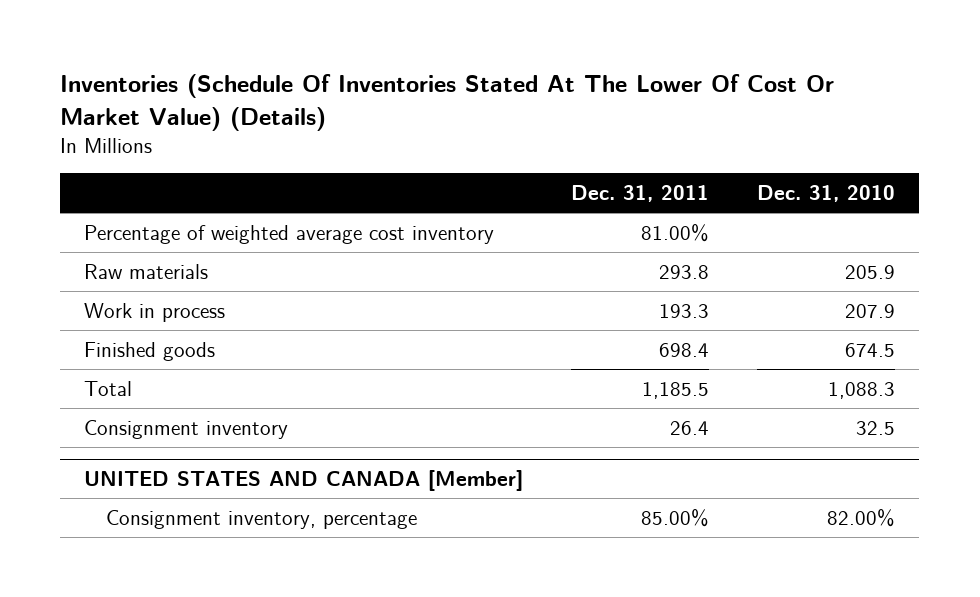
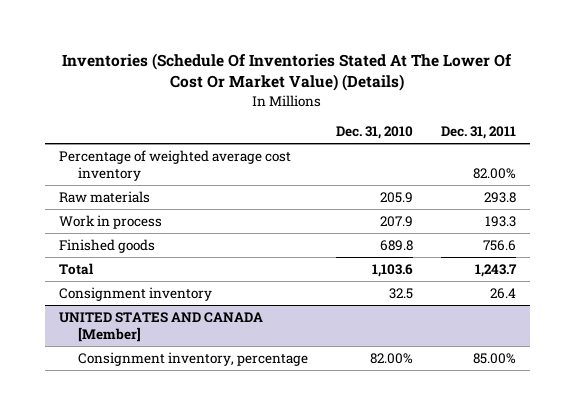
[641,223,710,242] 81.00% -> [473,167,517,179] 82.00%
[659,342,710,357] 698.4 -> [483,239,517,251] 756.6
[845,342,896,357] 674.5 -> [379,239,413,251] 689.8
[642,381,710,399] 1,185.5 -> [475,263,518,277] 1,243.7
[828,381,896,399] 1,088.3 -> [371,263,413,277] 1,103.6

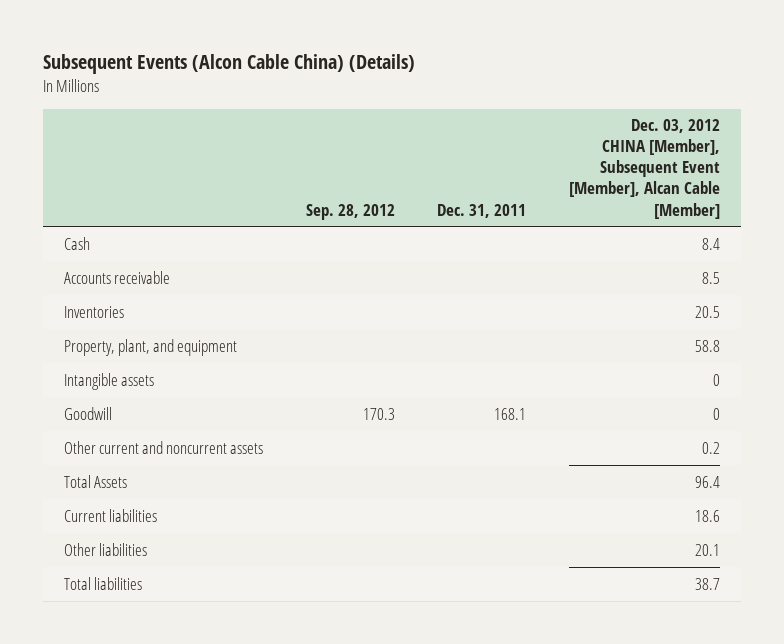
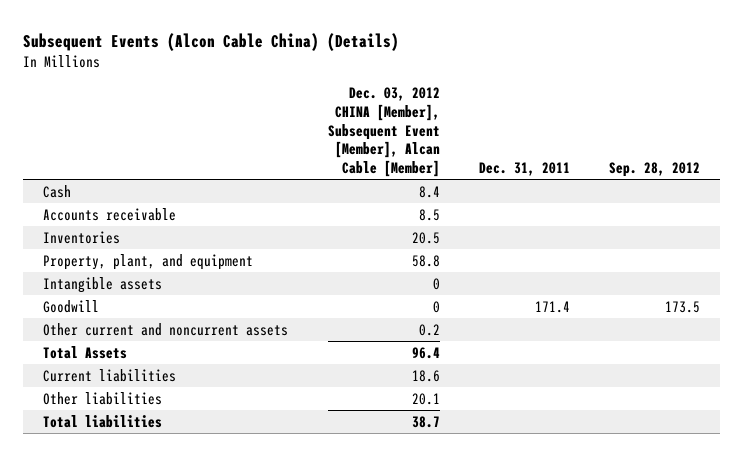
[362,407,395,420] 170.3 -> [665,300,701,313] 173.5
[494,407,527,420] 168.1 -> [534,300,570,313] 171.4

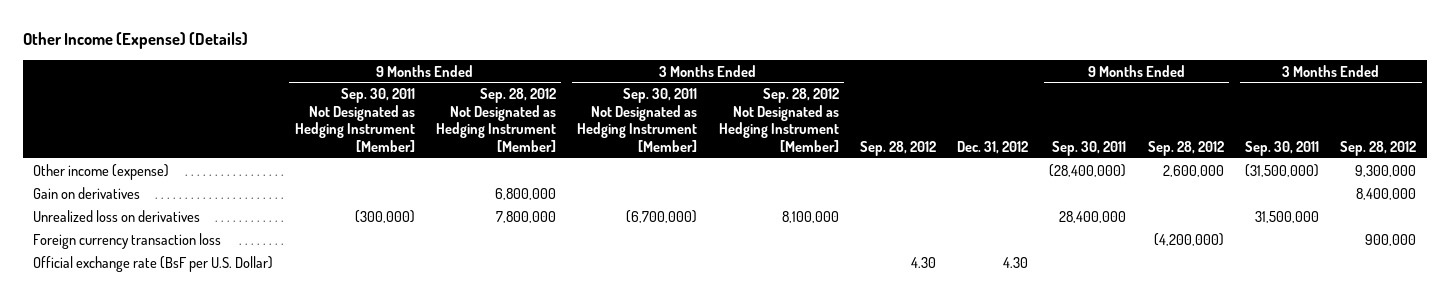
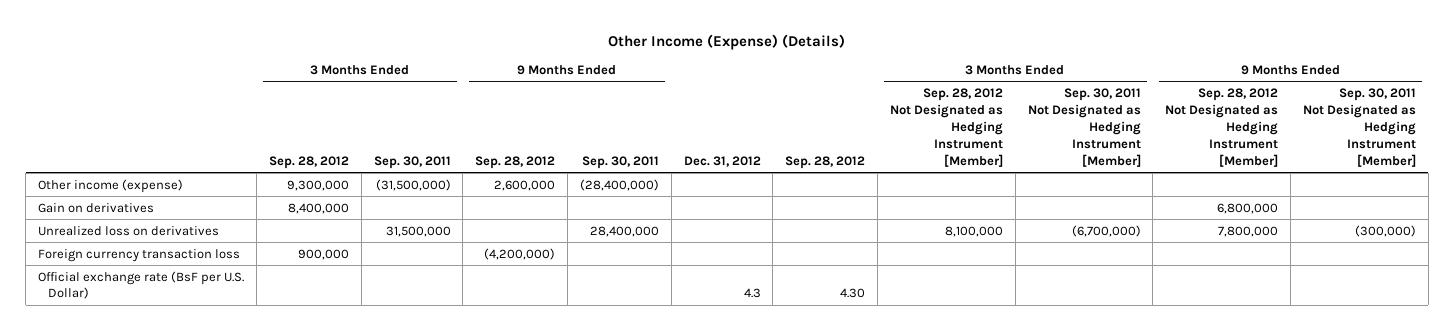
[1003,256,1029,268] 4.30 -> [743,288,761,299] 4.3

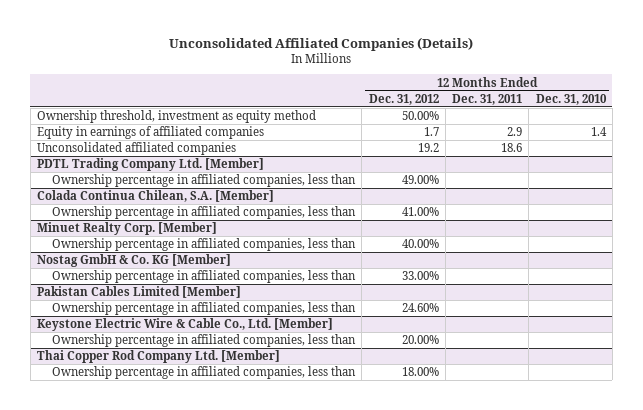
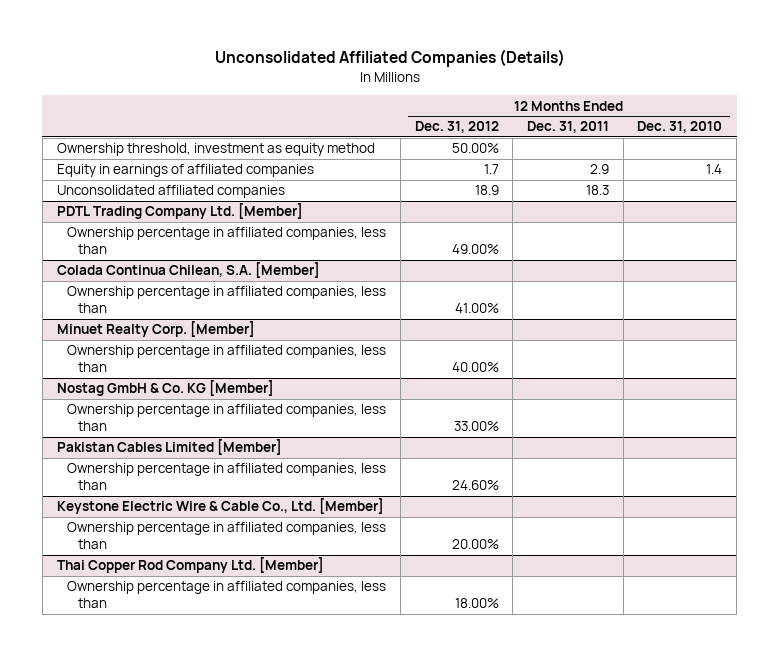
[417,143,439,153] 19.2 -> [474,185,499,196] 18.9
[501,143,523,153] 18.6 -> [586,185,610,196] 18.3

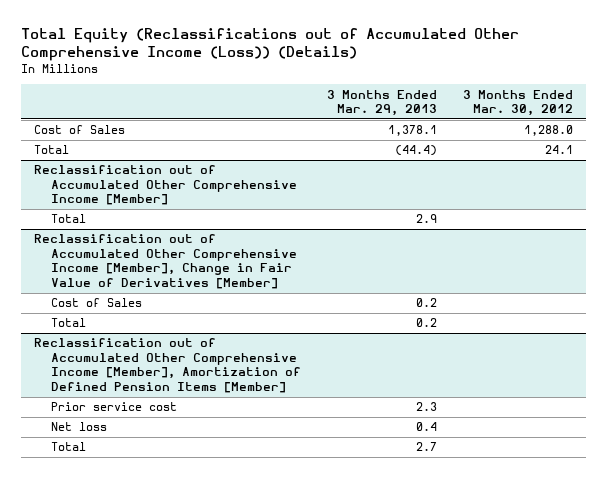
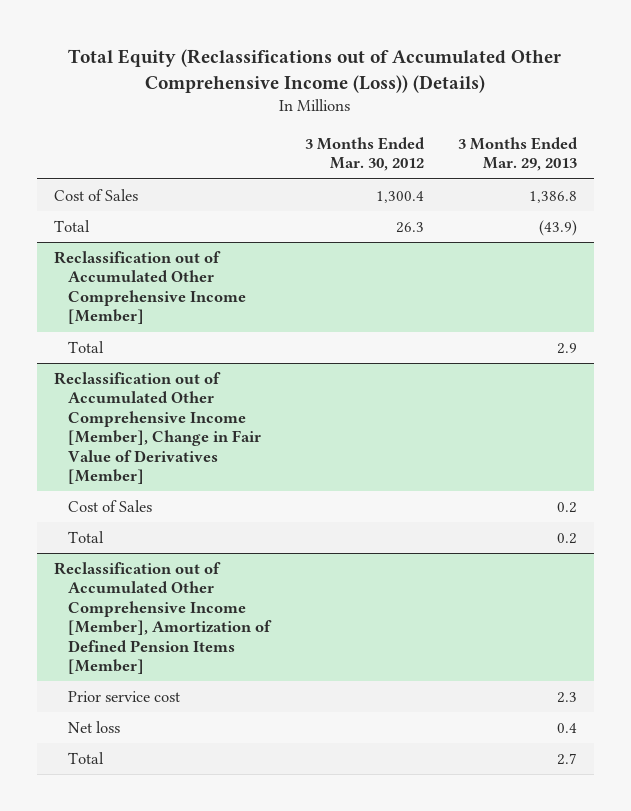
[387,125,437,137] 1,378.1 -> [528,191,577,204] 1,386.8
[523,125,573,137] 1,288.0 -> [375,191,424,204] 1,300.4
[394,145,437,157] (44.4) -> [538,220,577,237] (43.9)
[544,145,573,155] 24.1 -> [395,222,424,234] 26.3

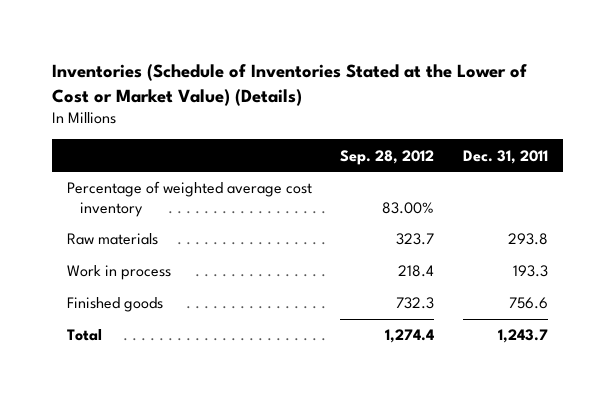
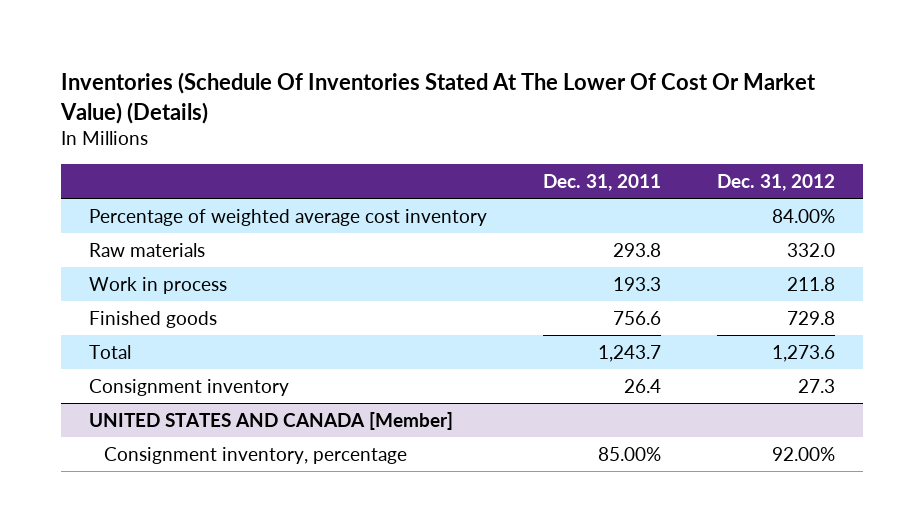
[52,63,528,106] Inventories (Schedule of Inventories Stated at the Lower of Cost or Market Value) (Details) -> [60,72,817,124] Inventories (Schedule Of Inventories Stated At The Lower Of Cost Or Market Value) (Details)
[340,149,435,165] Sep. 28, 2012 -> none
none -> [716,173,835,191] Dec. 31, 2012
none -> [89,378,290,396] Consignment inventory
none -> [89,411,454,430] UNITED STATES AND CANADA [Member]
none -> [104,446,408,464] Consignment inventory, percentage

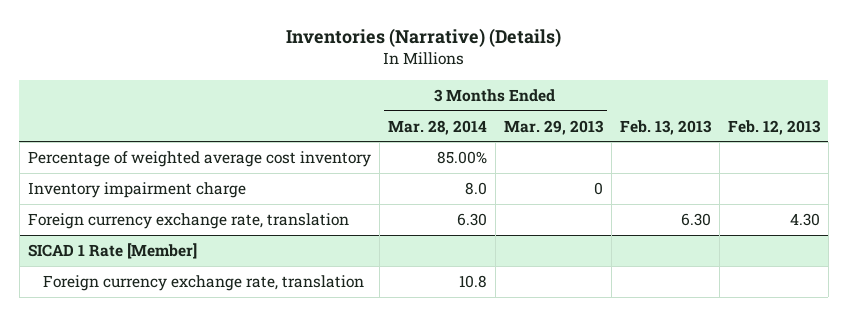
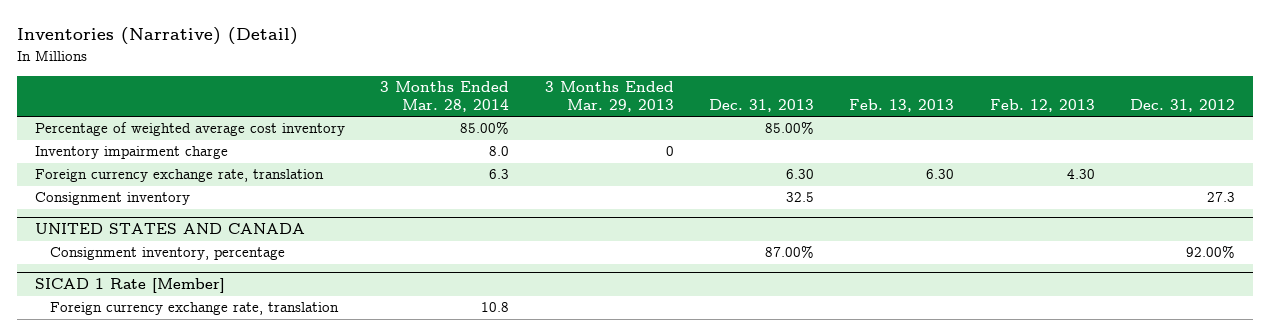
[285,28,561,48] Inventories (Narrative) (Details) -> [17,27,299,46] Inventories (Narrative) (Detail)
none -> [709,98,815,112] Dec. 31, 2013
none -> [1130,98,1236,112] Dec. 31, 2012
[456,212,487,226] 6.30 -> [489,169,510,180] 6.3
none -> [34,192,190,206] Consignment inventory
none -> [34,223,305,235] UNITED STATES AND CANADA
none -> [50,247,286,261] Consignment inventory, percentage

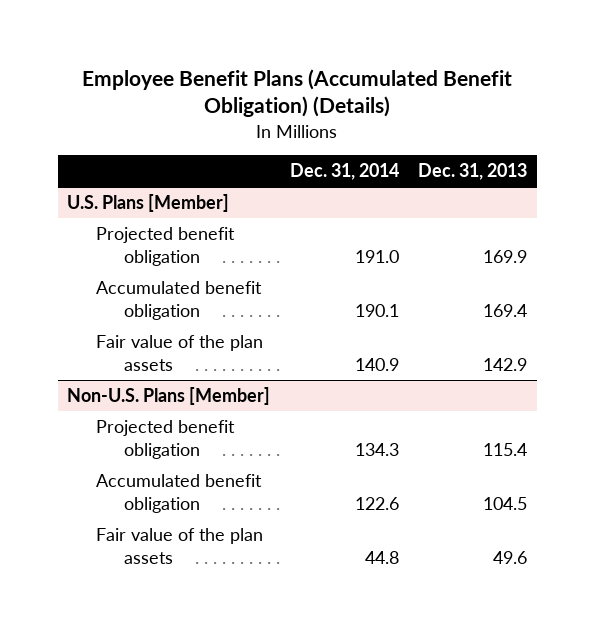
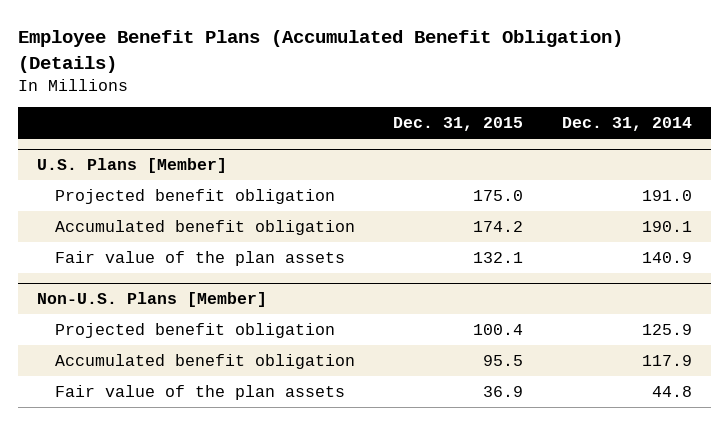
[418,163,528,181] Dec. 31, 2013 -> none
none -> [393,117,524,132] Dec. 31, 2015
[354,442,399,456] 134.3 -> [641,323,692,335] 125.9
[354,496,399,510] 122.6 -> [641,354,692,366] 117.9

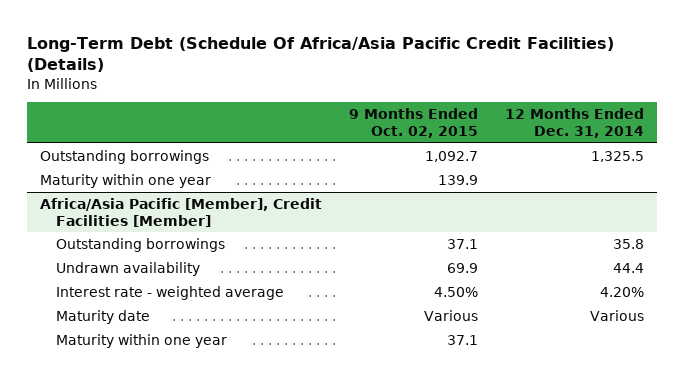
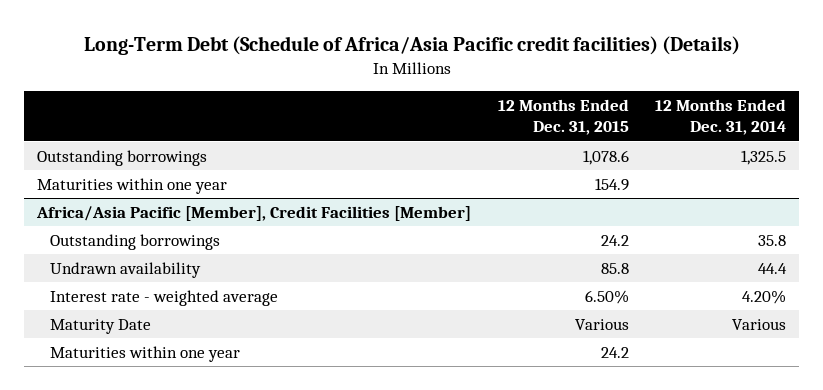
[27,36,615,72] Long-Term Debt (Schedule Of Africa/Asia Pacific Credit Facilities) (Details) -> [83,35,740,55] Long-Term Debt (Schedule of Africa/Asia Pacific credit facilities) (Details)
[349,108,479,139] 9 Months Ended Oct. 02, 2015 -> none
none -> [497,98,629,136] 12 Months Ended Dec. 31, 2015
[40,173,212,188] Maturity within one year -> [37,177,228,194] Maturities within one year
[55,309,150,324] Maturity date -> [49,318,151,334] Maturity Date
[55,333,227,348] Maturity within one year -> [49,345,240,362] Maturities within one year

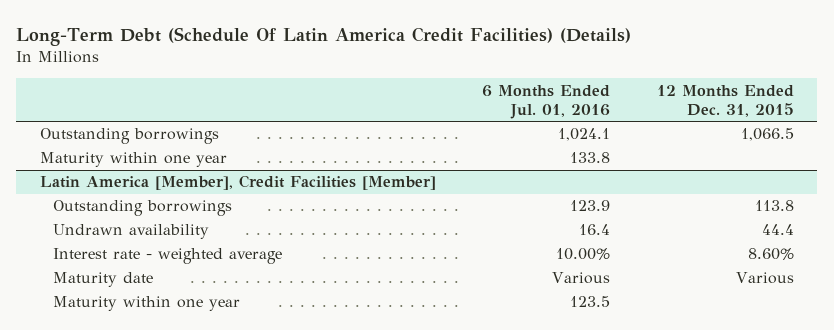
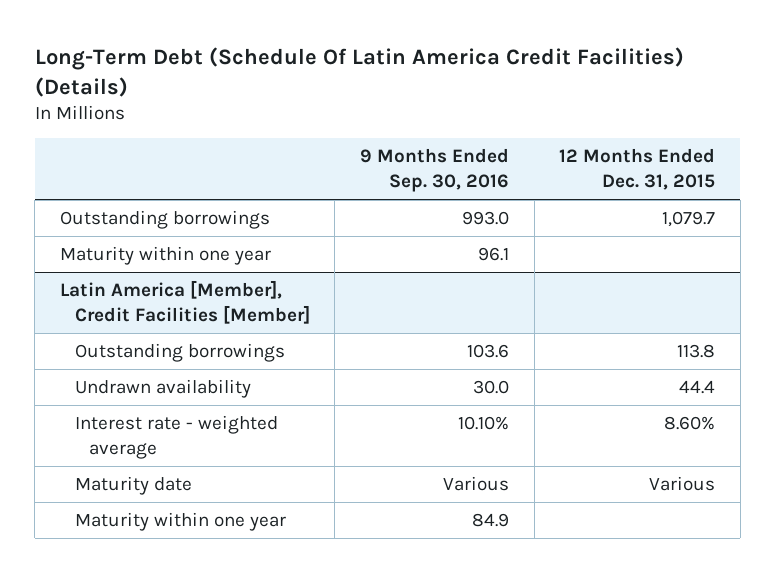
[482,84,611,120] 6 Months Ended Jul. 01, 2016 -> none
none -> [359,148,509,192] 9 Months Ended Sep. 30, 2016
[741,128,795,142] 1,066.5 -> [662,211,716,228] 1,079.7

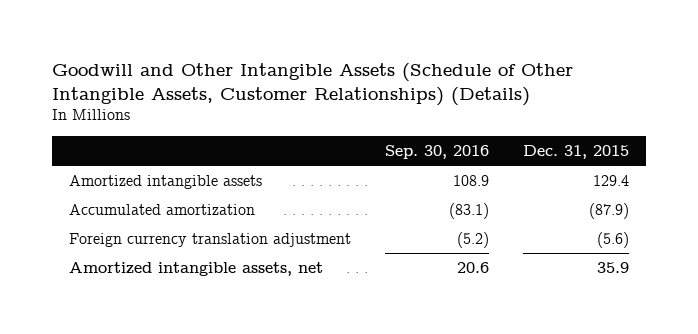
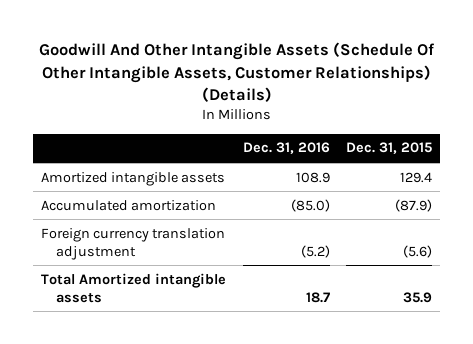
[52,62,574,106] Goodwill and Other Intangible Assets (Schedule of Other Intangible Assets, Customer Relationships) (Details) -> [38,42,435,103] Goodwill And Other Intangible Assets (Schedule Of Other Intangible Assets, Customer Relationships) (Details)
[385,144,490,159] Sep. 30, 2016 -> none
none -> [242,142,330,155] Dec. 31, 2016
[69,261,324,276] Amortized intangible assets, net -> [41,272,227,303] Total Amortized intangible assets

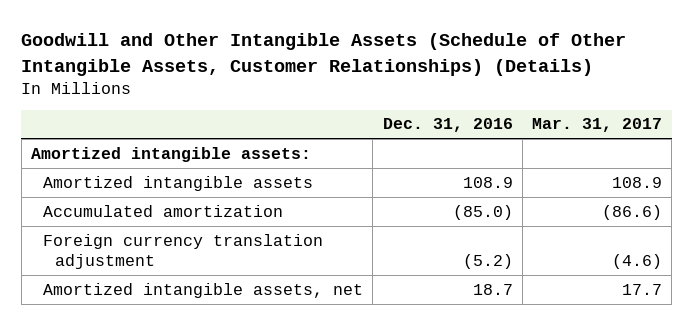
[38,42,435,103] Goodwill And Other Intangible Assets (Schedule Of Other Intangible Assets, Customer Relationships) (Details) -> [21,33,627,76] Goodwill and Other Intangible Assets (Schedule of Other Intangible Assets, Customer Relationships) (Details)
[346,142,433,155] Dec. 31, 2015 -> none
none -> [532,118,663,133] Mar. 31, 2017
none -> [30,146,311,162] Amortized intangible assets:
[41,272,227,303] Total Amortized intangible assets -> [43,282,364,298] Amortized intangible assets, net

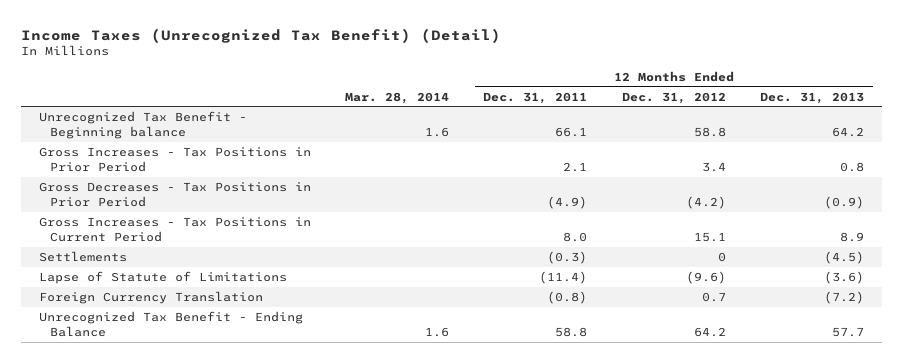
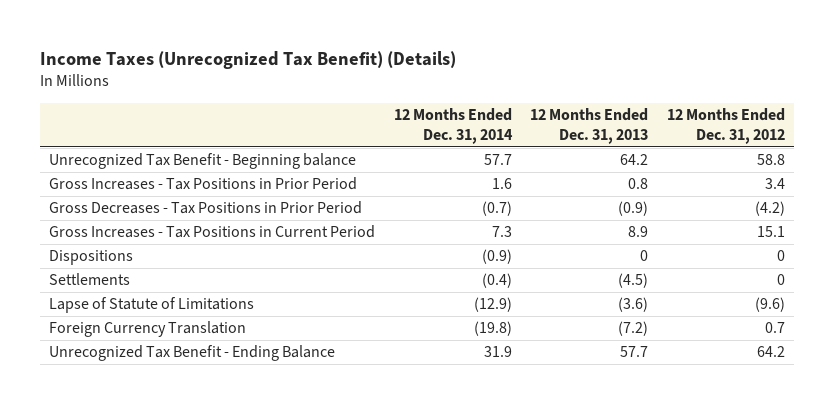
[21,27,502,43] Income Taxes (Unrecognized Tax Benefit) (Detail) -> [39,50,456,69] Income Taxes (Unrecognized Tax Benefit) (Details)
[345,91,450,104] Mar. 28, 2014 -> none
[483,91,588,104] Dec. 31, 2011 -> none
none -> [393,107,513,145] 12 Months Ended Dec. 31, 2014
none -> [49,250,134,266] Dispositions

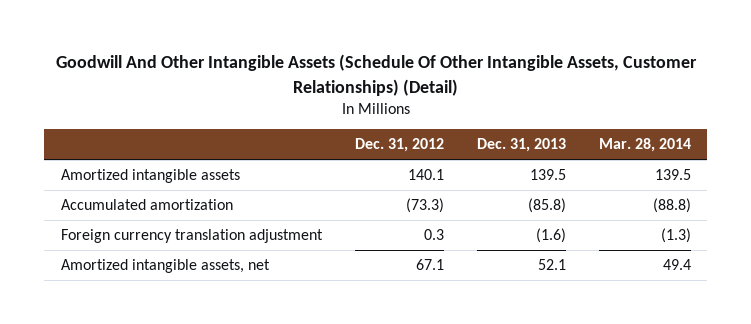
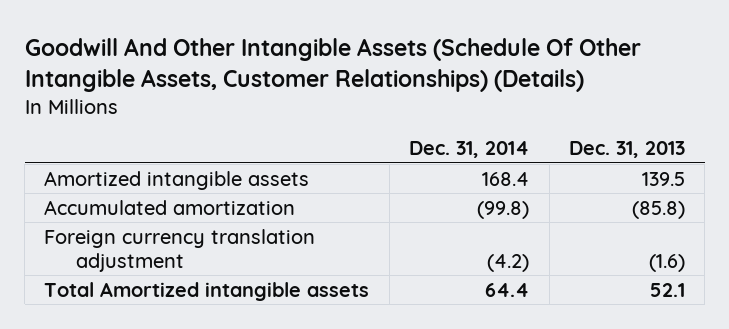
[55,54,697,96] Goodwill And Other Intangible Assets (Schedule Of Other Intangible Assets, Customer Relationships) (Detail) -> [24,37,641,92] Goodwill And Other Intangible Assets (Schedule Of Other Intangible Assets, Customer Relationships) (Details)
[354,138,444,153] Dec. 31, 2012 -> none
[598,138,691,153] Mar. 28, 2014 -> none
none -> [409,141,530,159] Dec. 31, 2014
[60,259,270,274] Amortized intangible assets, net -> [44,281,370,301] Total Amortized intangible assets

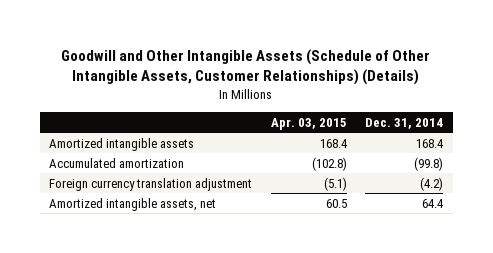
[24,37,641,92] Goodwill And Other Intangible Assets (Schedule Of Other Intangible Assets, Customer Relationships) (Details) -> [61,48,431,86] Goodwill and Other Intangible Assets (Schedule of Other Intangible Assets, Customer Relationships) (Details)
[569,141,686,159] Dec. 31, 2013 -> none
none -> [270,117,347,130] Apr. 03, 2015
[44,281,370,301] Total Amortized intangible assets -> [49,197,217,211] Amortized intangible assets, net

